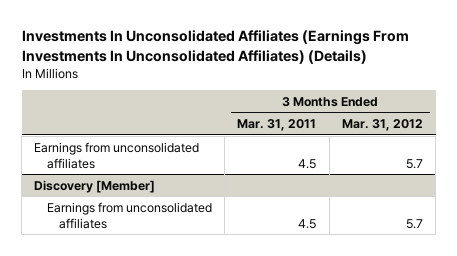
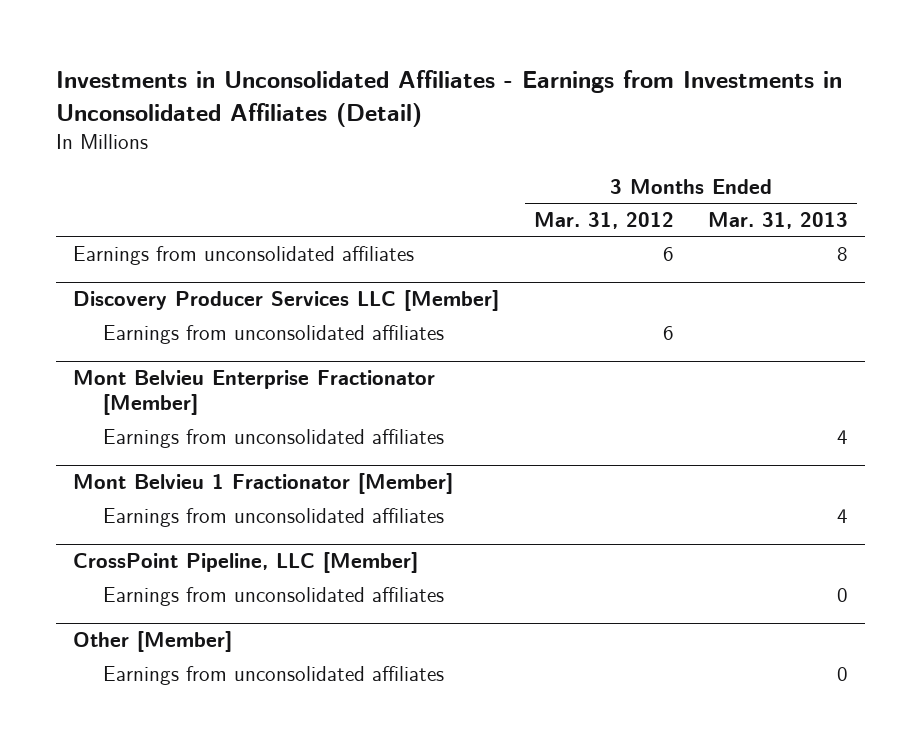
[21,30,409,64] Investments In Unconsolidated Affiliates (Earnings From Investments In Unconsolidated Affiliates) (Details) -> [55,70,842,127] Investments in Unconsolidated Affiliates - Earnings from Investments in Unconsolidated Affiliates (Detail)
[237,119,317,132] Mar. 31, 2011 -> none
none -> [708,212,849,230] Mar. 31, 2013
[406,158,424,169] 5.7 -> [662,246,674,261] 6
[34,179,156,193] Discovery [Member] -> [73,290,500,312] Discovery Producer Services LLC [Member]
[406,218,424,229] 5.7 -> [662,325,674,340] 6
none -> [73,370,436,416] Mont Belvieu Enterprise Fractionator [Member]
none -> [103,428,445,448] Earnings from unconsolidated affiliates
none -> [73,473,454,495] Mont Belvieu 1 Fractionator [Member]
none -> [103,507,445,527] Earnings from unconsolidated affiliates
none -> [73,552,419,574] CrossPoint Pipeline, LLC [Member]
none -> [103,586,445,606] Earnings from unconsolidated affiliates
none -> [73,631,233,653] Other [Member]
none -> [103,665,445,685] Earnings from unconsolidated affiliates

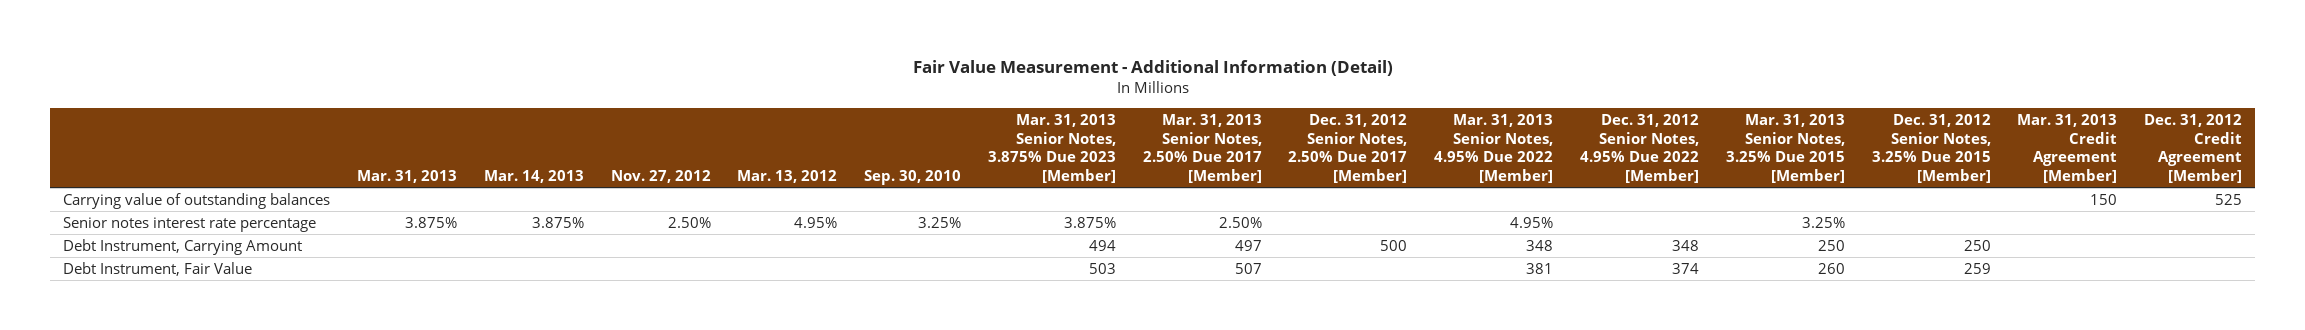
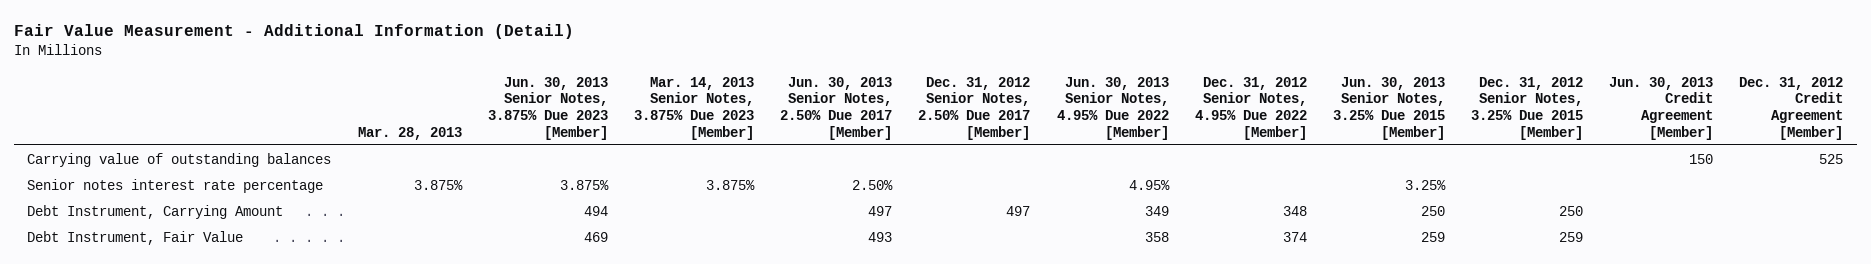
[357,170,458,184] Mar. 31, 2013 -> none
[483,170,584,184] Mar. 14, 2013 -> none
[610,170,711,184] Nov. 27, 2012 -> none
[737,170,838,184] Mar. 13, 2012 -> none
[864,170,962,186] Sep. 30, 2010 -> none
[987,113,1116,184] Mar. 31, 2013 Senior Notes, 3.875% Due 2023 [Member] -> none
[1142,113,1262,184] Mar. 31, 2013 Senior Notes, 2.50% Due 2017 [Member] -> none
[1434,113,1554,184] Mar. 31, 2013 Senior Notes, 4.95% Due 2022 [Member] -> none
[1725,113,1845,184] Mar. 31, 2013 Senior Notes, 3.25% Due 2015 [Member] -> none
[2017,113,2118,184] Mar. 31, 2013 Credit Agreement [Member] -> none
none -> [357,126,462,140] Mar. 28, 2013
none -> [487,76,608,140] Jun. 30, 2013 Senior Notes, 3.875% Due 2023 [Member]
none -> [634,76,755,140] Mar. 14, 2013 Senior Notes, 3.875% Due 2023 [Member]
none -> [780,76,893,140] Jun. 30, 2013 Senior Notes, 2.50% Due 2017 [Member]
none -> [1056,76,1169,140] Jun. 30, 2013 Senior Notes, 4.95% Due 2022 [Member]
none -> [1332,76,1445,140] Jun. 30, 2013 Senior Notes, 3.25% Due 2015 [Member]
none -> [1609,76,1714,140] Jun. 30, 2013 Credit Agreement [Member]
[1380,239,1408,251] 500 -> [1006,205,1031,216] 497

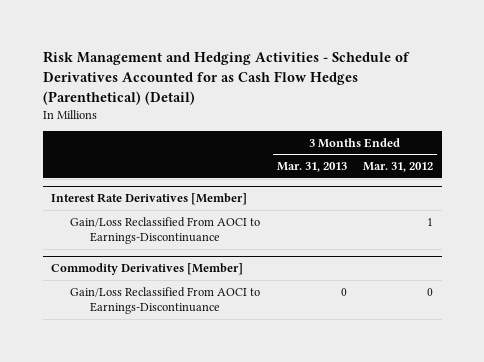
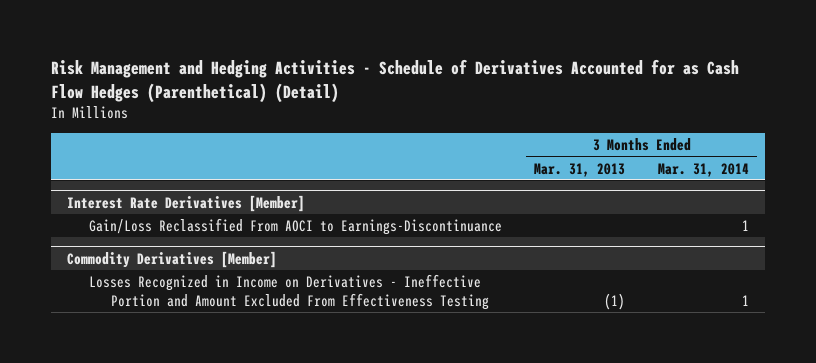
[363,162,434,173] Mar. 31, 2012 -> none
none -> [657,162,749,177] Mar. 31, 2014
[70,286,261,315] Gain/Loss Reclassified From AOCI to Earnings-Discontinuance -> none
none -> [88,273,489,311] Losses Recognized in Income on Derivatives - Ineffective Portion and Amount Excluded From Effectiveness Testing

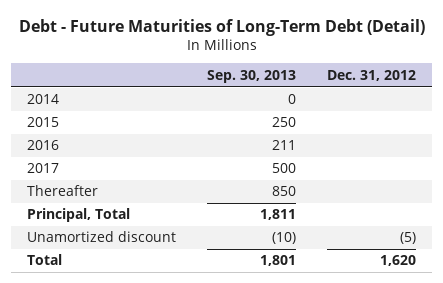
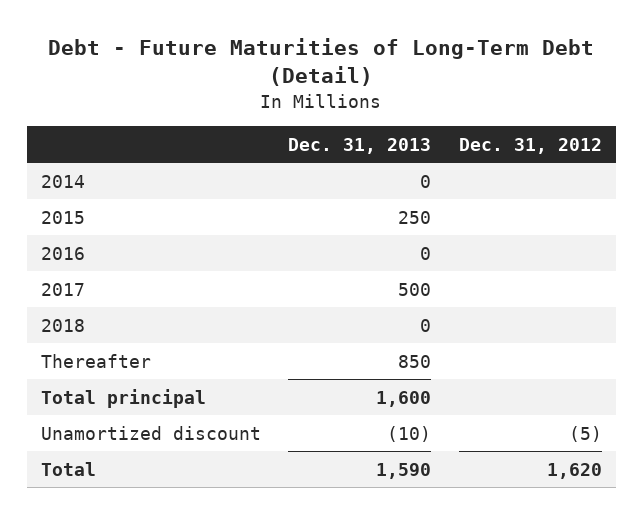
[207,69,297,83] Sep. 30, 2013 -> none
none -> [288,137,432,154] Dec. 31, 2013
none -> [40,318,85,332] 2018
[26,208,130,223] Principal, Total -> [40,388,206,408] Total principal

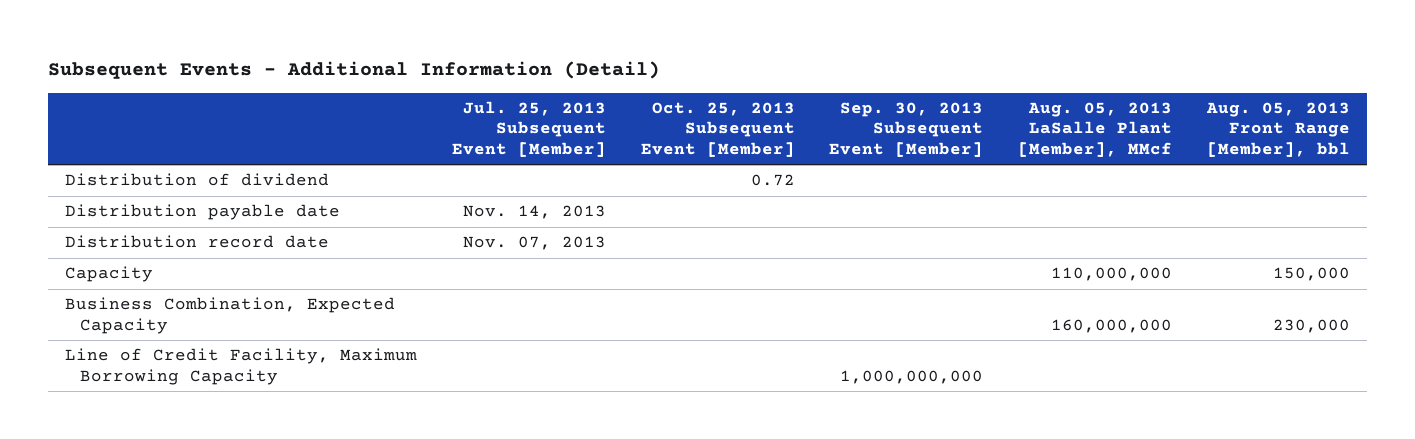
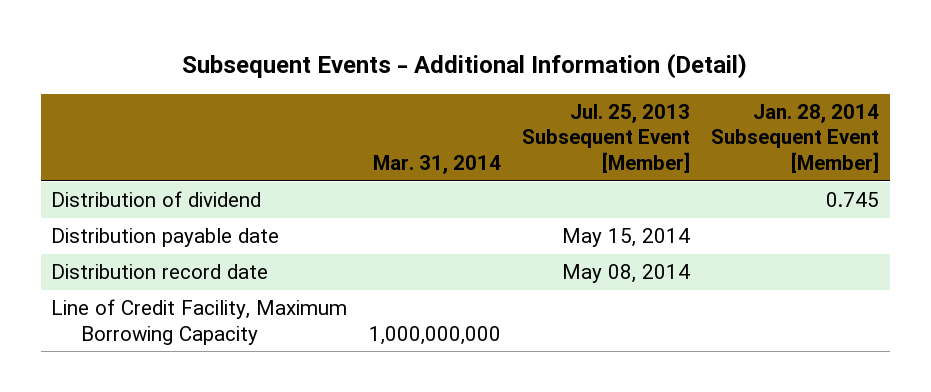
[640,101,795,157] Oct. 25, 2013 Subsequent Event [Member] -> none
[829,101,984,157] Sep. 30, 2013 Subsequent Event [Member] -> none
[1017,101,1172,157] Aug. 05, 2013 LaSalle Plant [Member], MMcf -> none
[1205,101,1350,157] Aug. 05, 2013 Front Range [Member], bbl -> none
none -> [372,155,501,175] Mar. 31, 2014
none -> [711,103,880,174] Jan. 28, 2014 Subsequent Event [Member]
[65,266,154,283] Capacity -> none
[65,297,396,334] Business Combination, Expected Capacity -> none
[462,205,606,220] Nov. 14, 2013 -> [561,228,690,248] May 15, 2014
[462,236,606,251] Nov. 07, 2013 -> [561,264,690,284] May 08, 2014

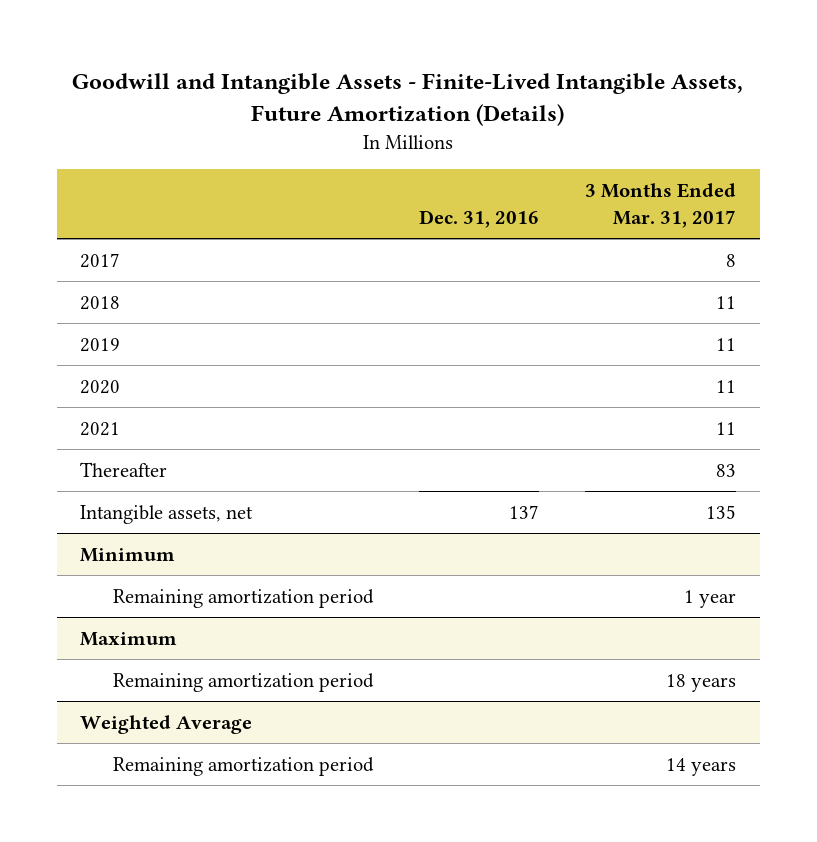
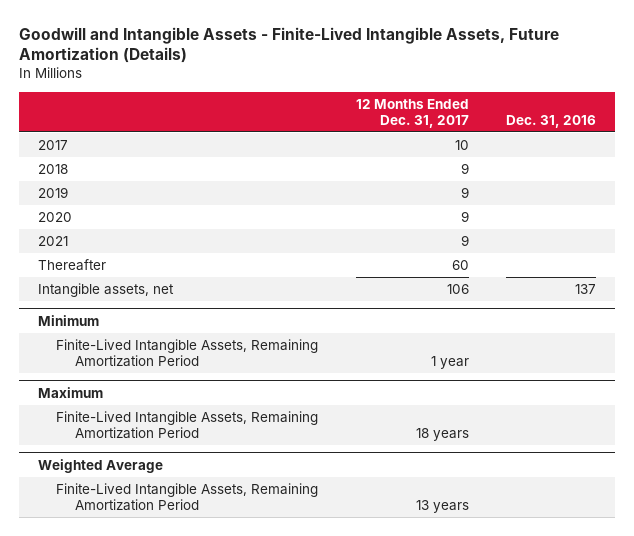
[585,183,737,228] 3 Months Ended Mar. 31, 2017 -> none
none -> [355,98,469,128] 12 Months Ended Dec. 31, 2017
[112,588,374,608] Remaining amortization period -> [56,338,319,367] Finite-Lived Intangible Assets, Remaining Amortization Period
[112,672,374,692] Remaining amortization period -> [56,410,319,439] Finite-Lived Intangible Assets, Remaining Amortization Period
[112,756,374,776] Remaining amortization period -> [56,482,319,511] Finite-Lived Intangible Assets, Remaining Amortization Period

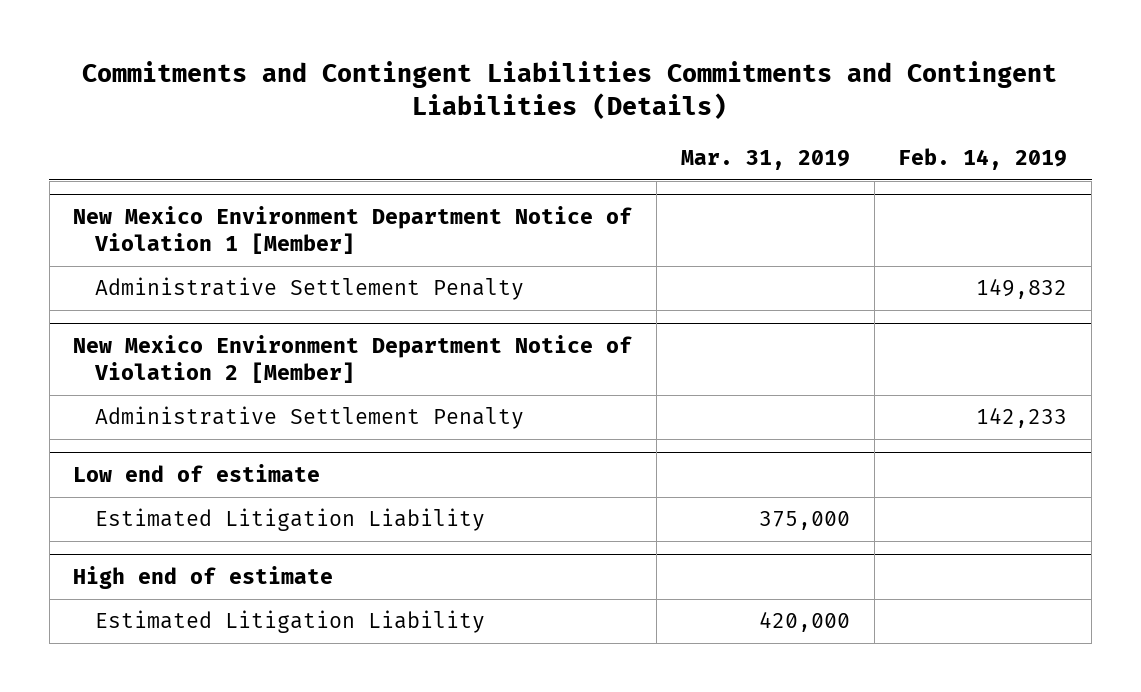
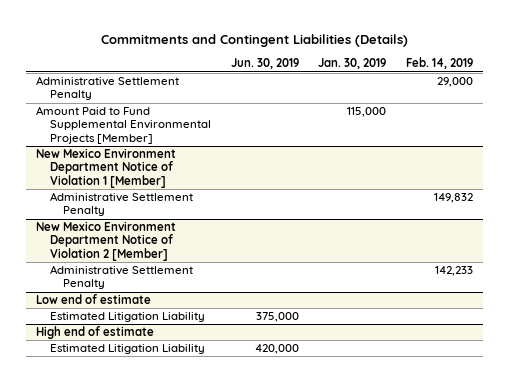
[82,60,1058,119] Commitments and Contingent Liabilities Commitments and Contingent Liabilities (Details) -> [100,33,408,47] Commitments and Contingent Liabilities (Details)
[680,150,850,171] Mar. 31, 2019 -> none
none -> [230,58,299,70] Jun. 30, 2019
none -> [318,58,387,70] Jan. 30, 2019
none -> [36,76,180,101] Administrative Settlement Penalty
none -> [36,106,211,144] Amount Paid to Fund Supplemental Environmental Projects [Member]

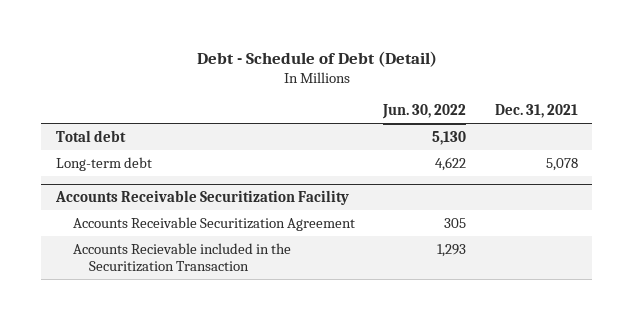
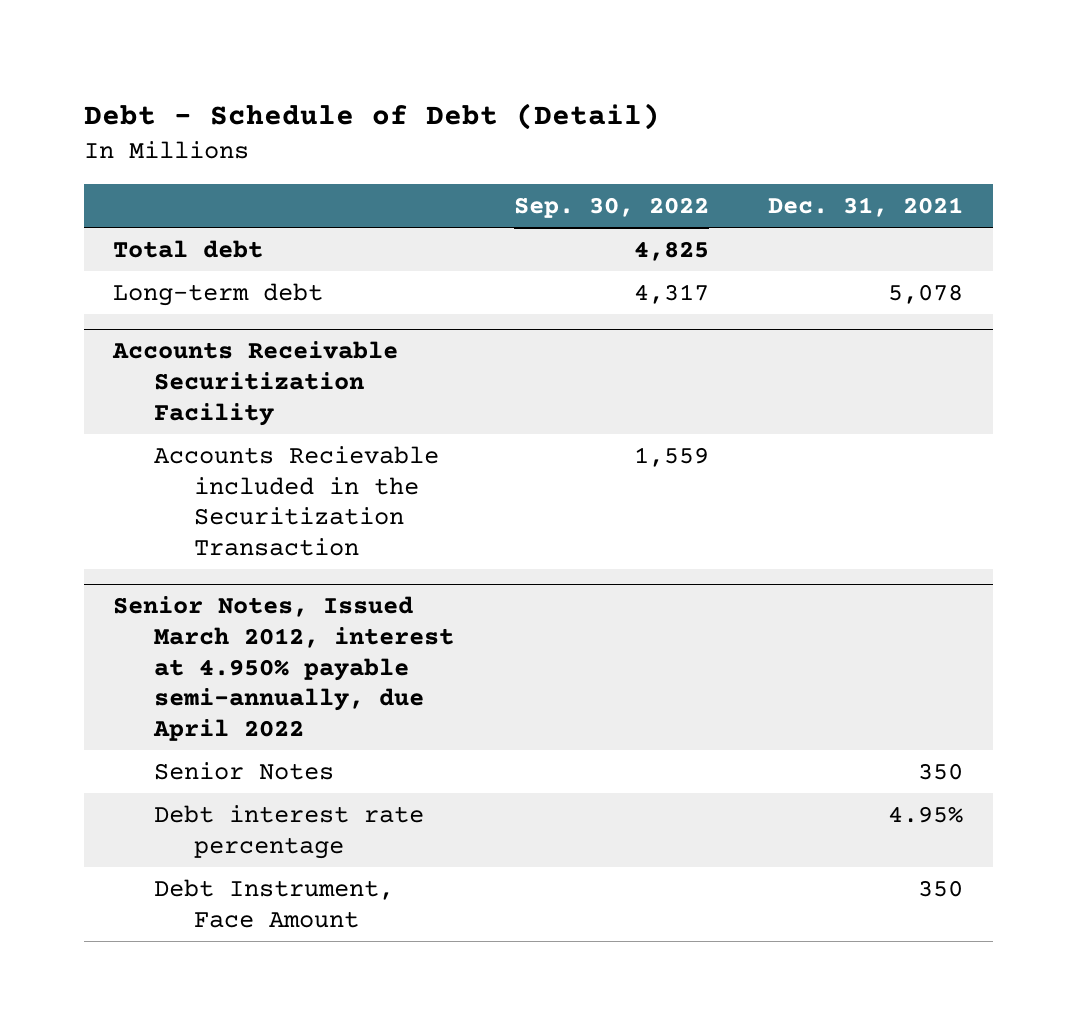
[382,104,467,120] Jun. 30, 2022 -> none
none -> [513,197,709,219] Sep. 30, 2022
[72,216,355,231] Accounts Receivable Securitization Agreement -> none
none -> [113,596,454,741] Senior Notes, Issued March 2012, interest at 4.950% payable semi-annually, due April 2022
none -> [153,762,334,781] Senior Notes
none -> [153,805,424,859] Debt interest rate percentage
none -> [153,879,394,928] Debt Instrument, Face Amount

